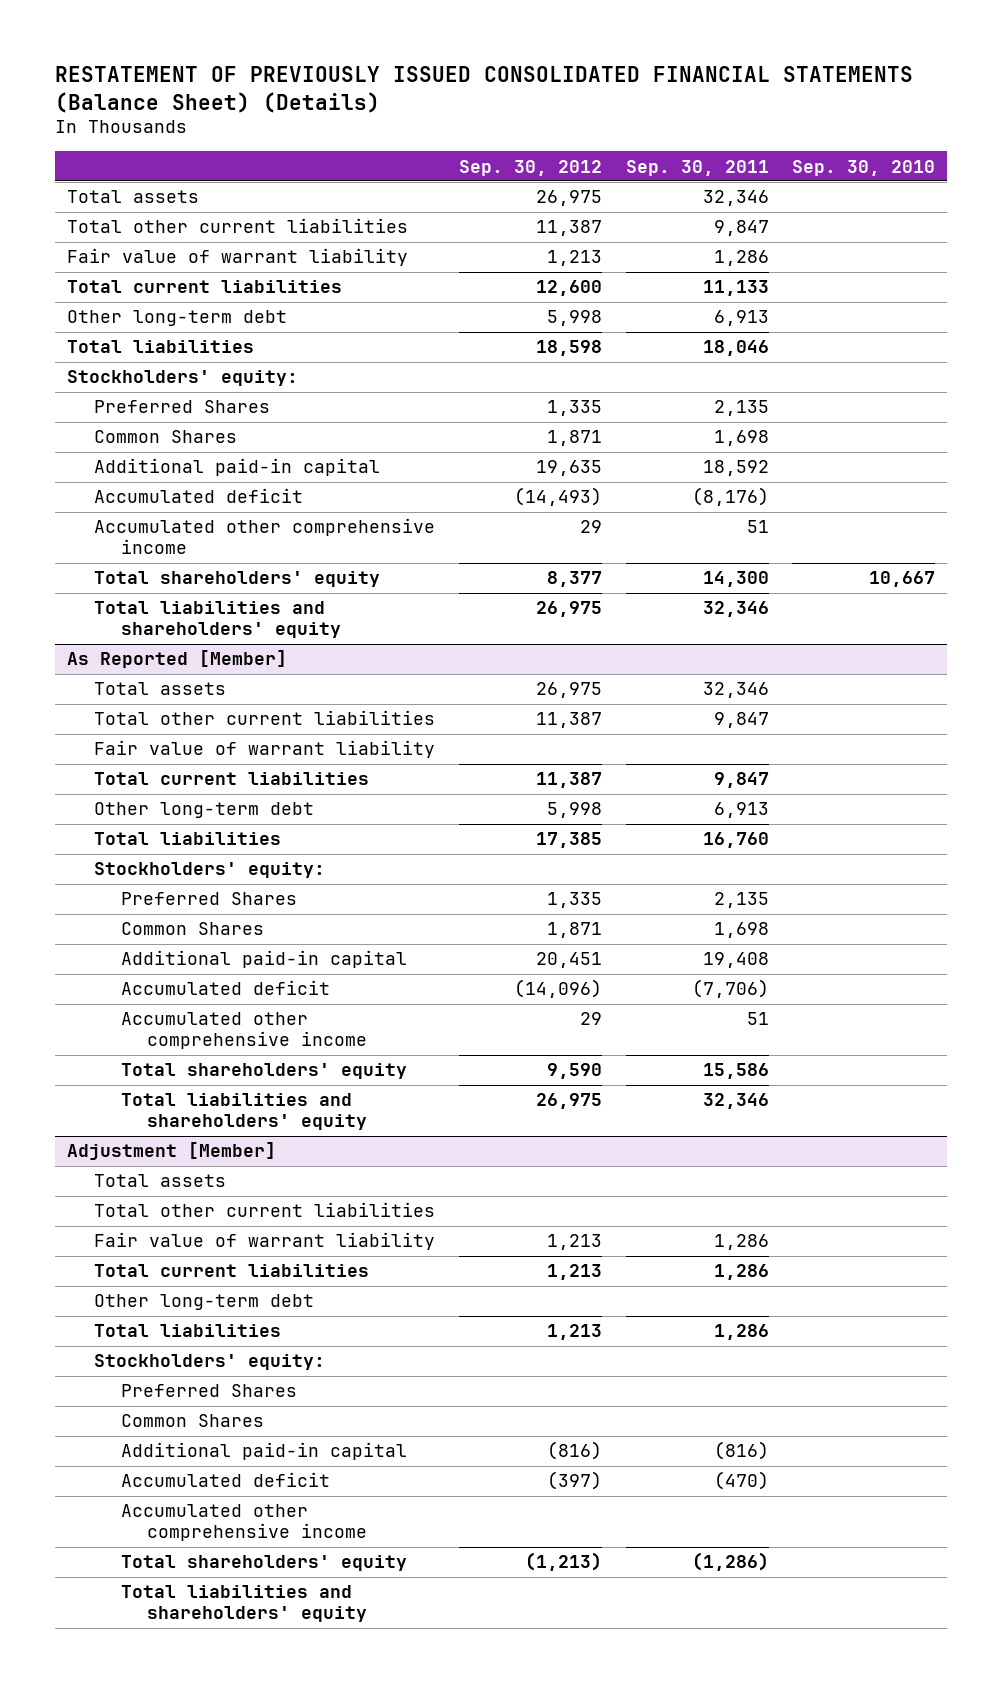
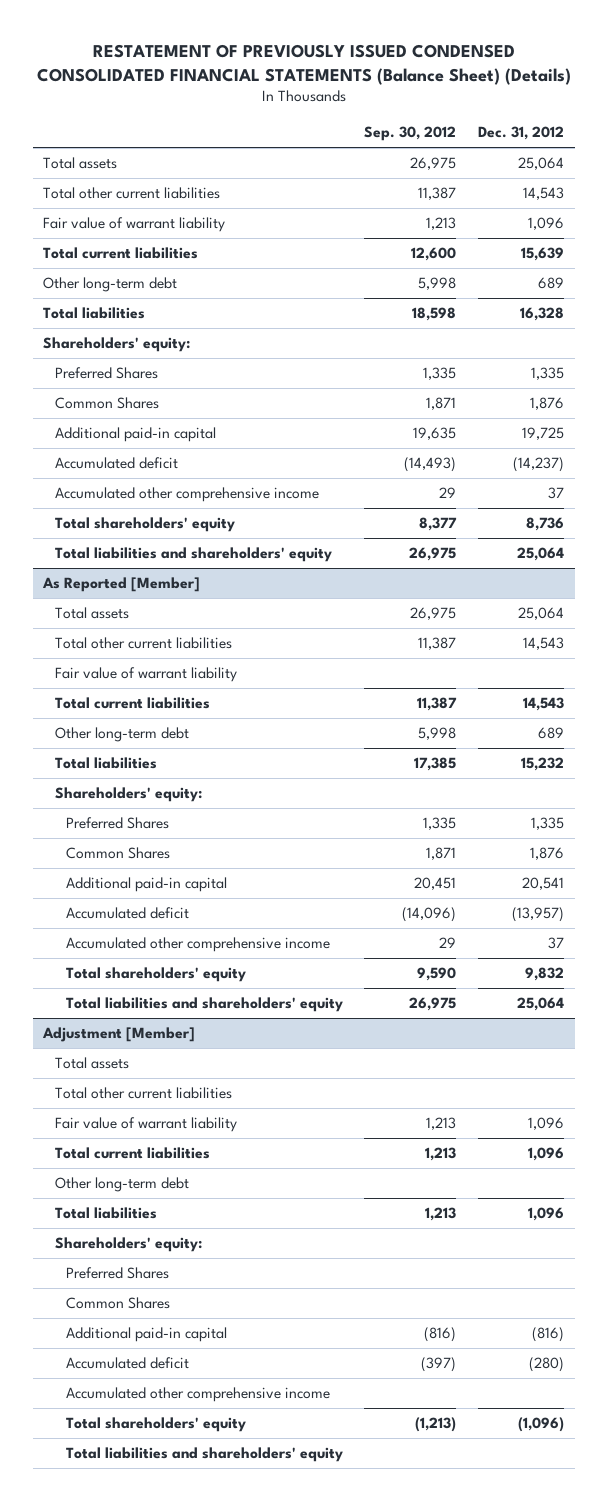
[54,66,913,113] RESTATEMENT OF PREVIOUSLY ISSUED CONSOLIDATED FINANCIAL STATEMENTS (Balance Sheet) (Details) -> [36,43,571,85] RESTATEMENT OF PREVIOUSLY ISSUED CONDENSED CONSOLIDATED FINANCIAL STATEMENTS (Balance Sheet) (Details)
[625,159,769,176] Sep. 30, 2011 -> none
[792,159,936,176] Sep. 30, 2010 -> none
none -> [477,126,564,141] Dec. 31, 2012
[66,370,298,387] Stockholders' equity: -> [43,337,191,353] Shareholders' equity:
[93,862,325,879] Stockholders' equity: -> [54,787,202,803] Shareholders' equity:
[93,1354,325,1371] Stockholders' equity: -> [54,1237,202,1253] Shareholders' equity:

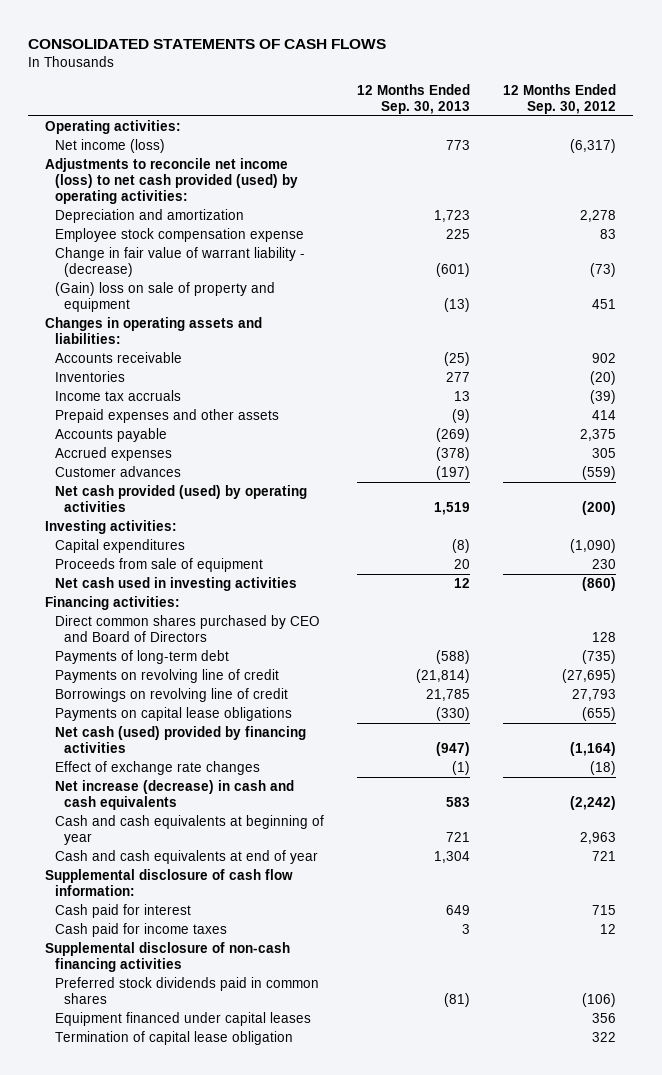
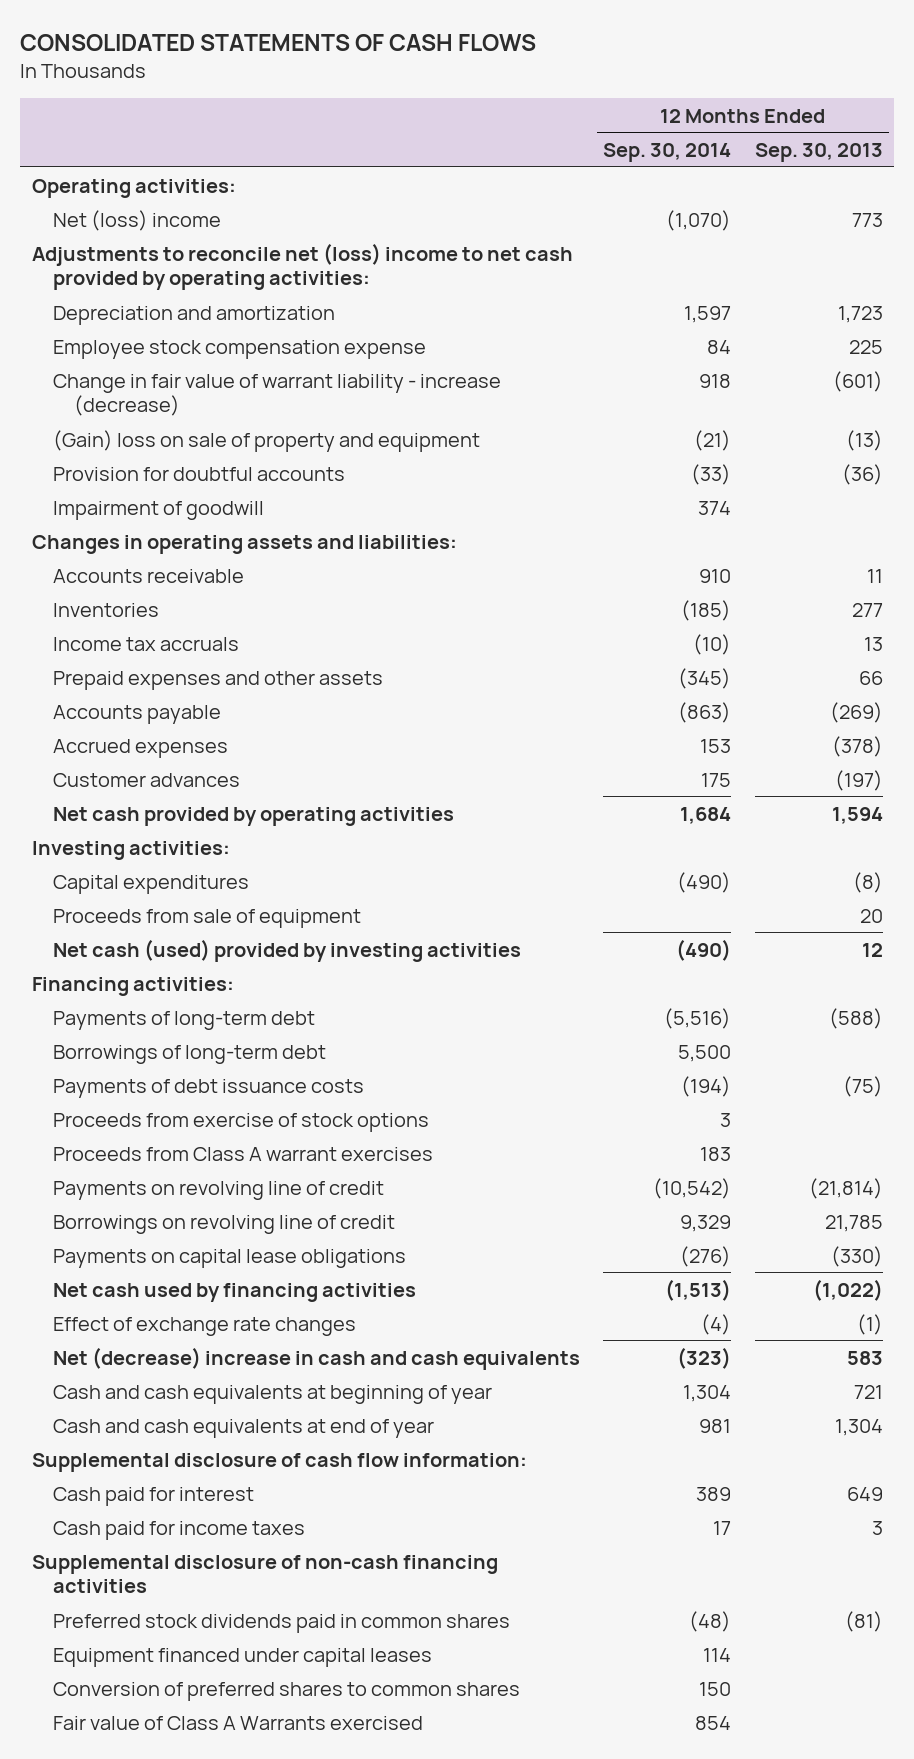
[503,83,617,114] 12 Months Ended Sep. 30, 2012 -> none
none -> [603,143,732,163] Sep. 30, 2014
[54,139,165,154] Net income (loss) -> [52,209,221,231] Net (loss) income
[45,158,298,204] Adjustments to reconcile net income (loss) to net cash provided (used) by operating activities: -> [31,242,573,291] Adjustments to reconcile net (loss) income to net cash provided by operating activities:
[54,247,305,278] Change in fair value of warrant liability - (decrease) -> [52,373,501,417] Change in fair value of warrant liability - increase (decrease)
none -> [52,466,345,481] Provision for doubtful accounts
none -> [52,500,264,520] Impairment of goodwill
[444,352,471,367] (25) -> [866,568,883,583] 11
[452,409,471,424] (9) -> [858,670,883,685] 66
[54,485,307,513] Net cash provided (used) by operating activities -> [52,806,454,826] Net cash provided by operating activities
[434,502,471,516] 1,519 -> [831,806,883,824] 1,594
[54,577,297,592] Net cash used in investing activities -> [52,938,521,962] Net cash (used) provided by investing activities
[54,615,320,643] Direct common shares purchased by CEO and Board of Directors -> none
none -> [52,1044,326,1064] Borrowings of long-term debt
none -> [52,1078,364,1098] Payments of debt issuance costs
none -> [52,1112,429,1132] Proceeds from exercise of stock options
none -> [52,1146,433,1161] Proceeds from Class A warrant exercises
[54,726,306,754] Net cash (used) provided by financing activities -> [52,1282,416,1302] Net cash used by financing activities
[436,742,471,757] (947) -> [812,1278,883,1301] (1,022)
[54,780,294,811] Net increase (decrease) in cash and cash equivalents -> [52,1346,580,1370] Net (decrease) increase in cash and cash equivalents
[54,1031,293,1046] Termination of capital lease obligation -> none
none -> [52,1681,520,1701] Conversion of preferred shares to common shares
none -> [52,1715,423,1730] Fair value of Class A Warrants exercised

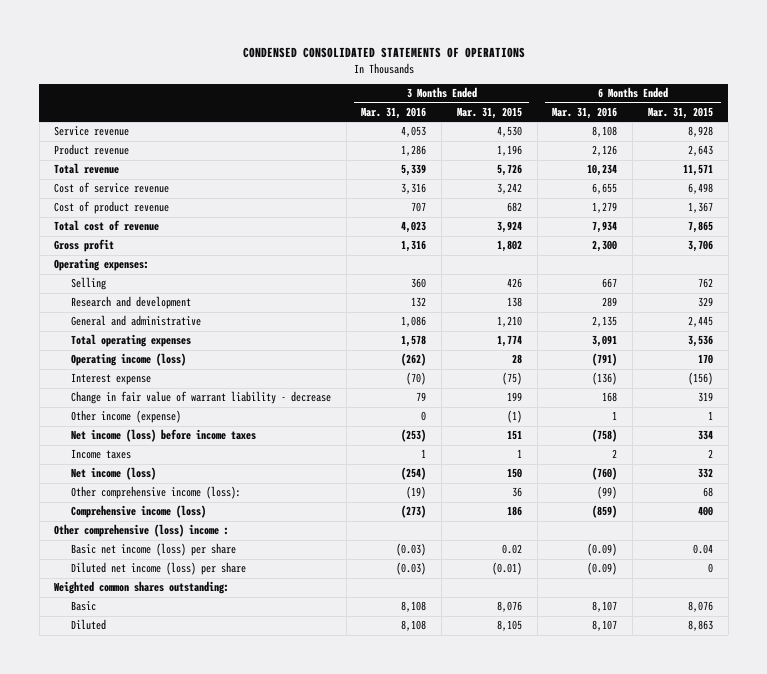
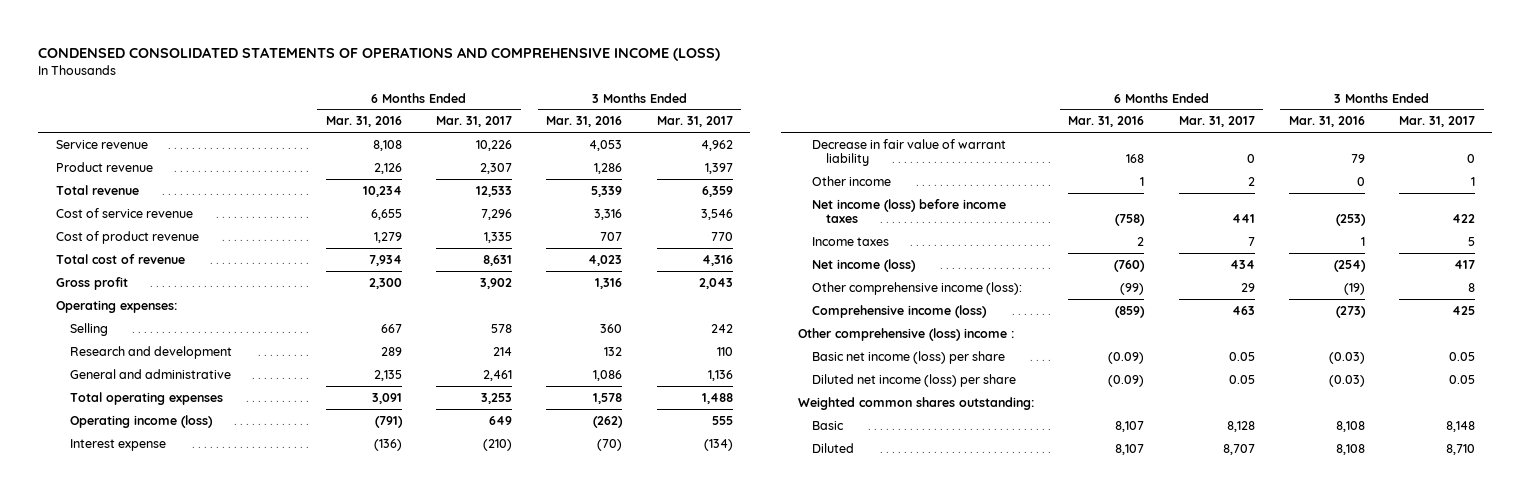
[242,47,525,59] CONDENSED CONSOLIDATED STATEMENTS OF OPERATIONS -> [38,46,721,61] CONDENSED CONSOLIDATED STATEMENTS OF OPERATIONS AND COMPREHENSIVE INCOME (LOSS)
[456,107,522,120] Mar. 31, 2015 -> none
[647,107,713,120] Mar. 31, 2015 -> none
none -> [436,116,513,128] Mar. 31, 2017
none -> [656,116,733,128] Mar. 31, 2017
[70,391,331,405] Change in fair value of warrant liability - decrease -> [812,138,1007,167] Decrease in fair value of warrant liability
[70,410,181,424] Other income (expense) -> [812,175,892,186] Other income

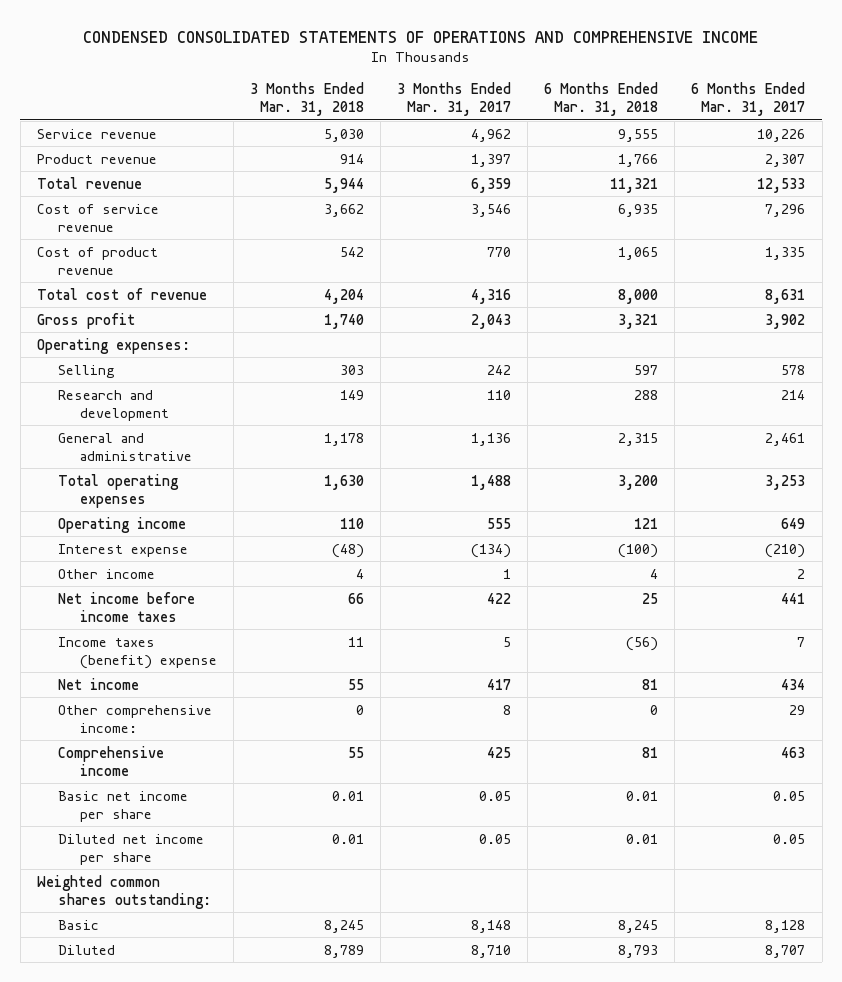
[38,46,721,61] CONDENSED CONSOLIDATED STATEMENTS OF OPERATIONS AND COMPREHENSIVE INCOME (LOSS) -> [83,30,759,43] CONDENSED CONSOLIDATED STATEMENTS OF OPERATIONS AND COMPREHENSIVE INCOME
[325,116,402,128] Mar. 31, 2016 -> none
[546,116,623,128] Mar. 31, 2016 -> none
none -> [249,81,364,116] 3 Months Ended Mar. 31, 2018
none -> [544,81,659,116] 6 Months Ended Mar. 31, 2018
[69,414,213,428] Operating income (loss) -> [58,516,187,533] Operating income
[812,138,1007,167] Decrease in fair value of warrant liability -> none
[798,327,1015,341] Other comprehensive (loss) income : -> none
[812,198,1007,224] Net income (loss) before income taxes -> [58,591,196,622] Net income before income taxes
[812,236,890,246] Income taxes -> [58,636,217,669] Income taxes (benefit) expense
[812,258,917,272] Net income (loss) -> [58,677,140,690] Net income
[812,281,1023,295] Other comprehensive income (loss): -> [58,704,213,733] Other comprehensive income:
[812,304,988,318] Comprehensive income (loss) -> [58,745,165,776] Comprehensive income
[812,350,1006,364] Basic net income (loss) per share -> [58,790,189,822] Basic net income per share
[812,373,1017,387] Diluted net income (loss) per share -> [58,833,205,865] Diluted net income per share

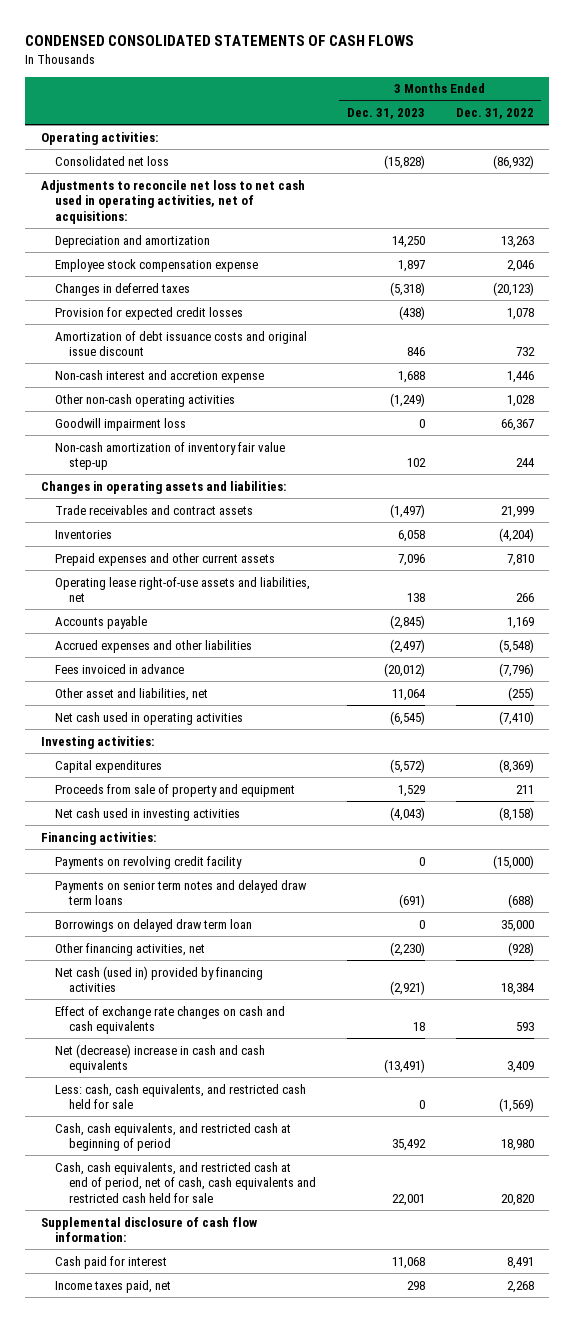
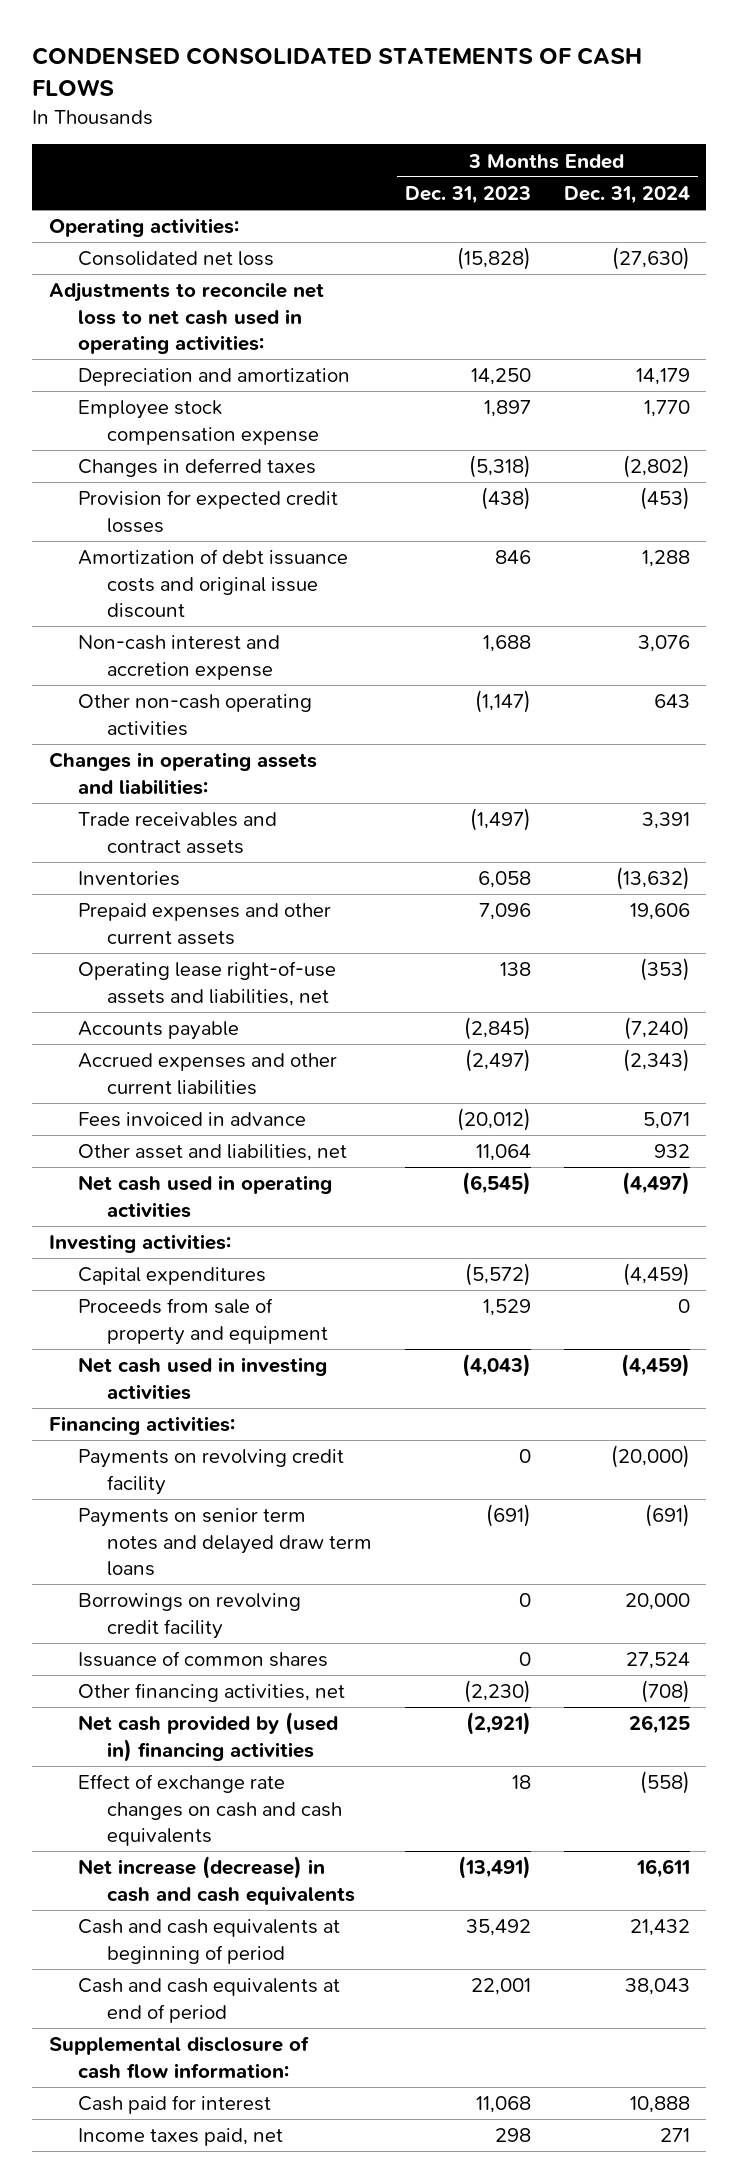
[455,108,534,120] Dec. 31, 2022 -> none
none -> [563,186,690,205] Dec. 31, 2024
[40,179,305,225] Adjustments to reconcile net loss to net cash used in operating activities, net of acquisitions: -> [48,282,324,354] Adjustments to reconcile net loss to net cash used in operating activities:
[54,417,186,431] Goodwill impairment loss -> none
[54,441,285,471] Non-cash amortization of inventory fair value step-up -> none
[389,392,425,407] (1,249) -> [474,690,531,714] (1,147)
[54,639,252,653] Accrued expenses and other liabilities -> [78,1053,338,1095] Accrued expenses and other current liabilities
[54,918,252,932] Borrowings on delayed draw term loan -> none
none -> [78,1593,302,1639] Borrowings on revolving credit facility
none -> [78,1651,329,1668] Issuance of common shares
[54,965,263,993] Net cash (used in) provided by financing activities -> [78,1712,339,1762] Net cash provided by (used in) financing activities
[54,1083,306,1110] Less: cash, cash equivalents, and restricted cash held for sale -> none
[54,1043,265,1074] Net (decrease) increase in cash and cash equivalents -> [78,1856,356,1905] Net increase (decrease) in cash and cash equivalents
[54,1122,291,1152] Cash, cash equivalents, and restricted cash at beginning of period -> [78,1919,341,1964] Cash and cash equivalents at beginning of period
[54,1161,316,1204] Cash, cash equivalents, and restricted cash at end of period, net of cash, cash equivalents and restricted cash held for sale -> [78,1978,341,2023] Cash and cash equivalents at end of period

